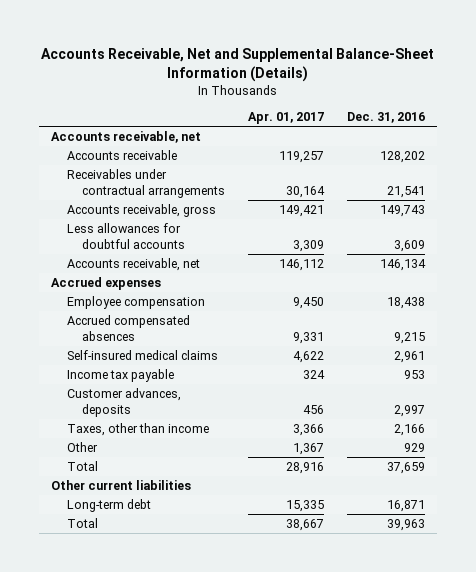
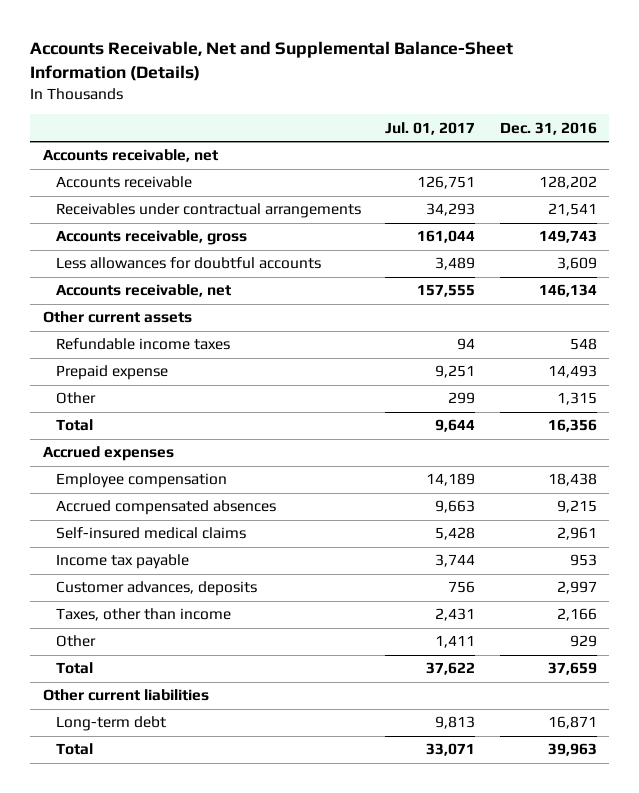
[248,111,325,124] Apr. 01, 2017 -> none
none -> [385,121,476,135] Jul. 01, 2017
none -> [42,311,192,324] Other current assets
none -> [55,338,230,351] Refundable income taxes
none -> [55,365,168,381] Prepaid expense
none -> [55,392,96,405] Other
none -> [55,419,93,432] Total

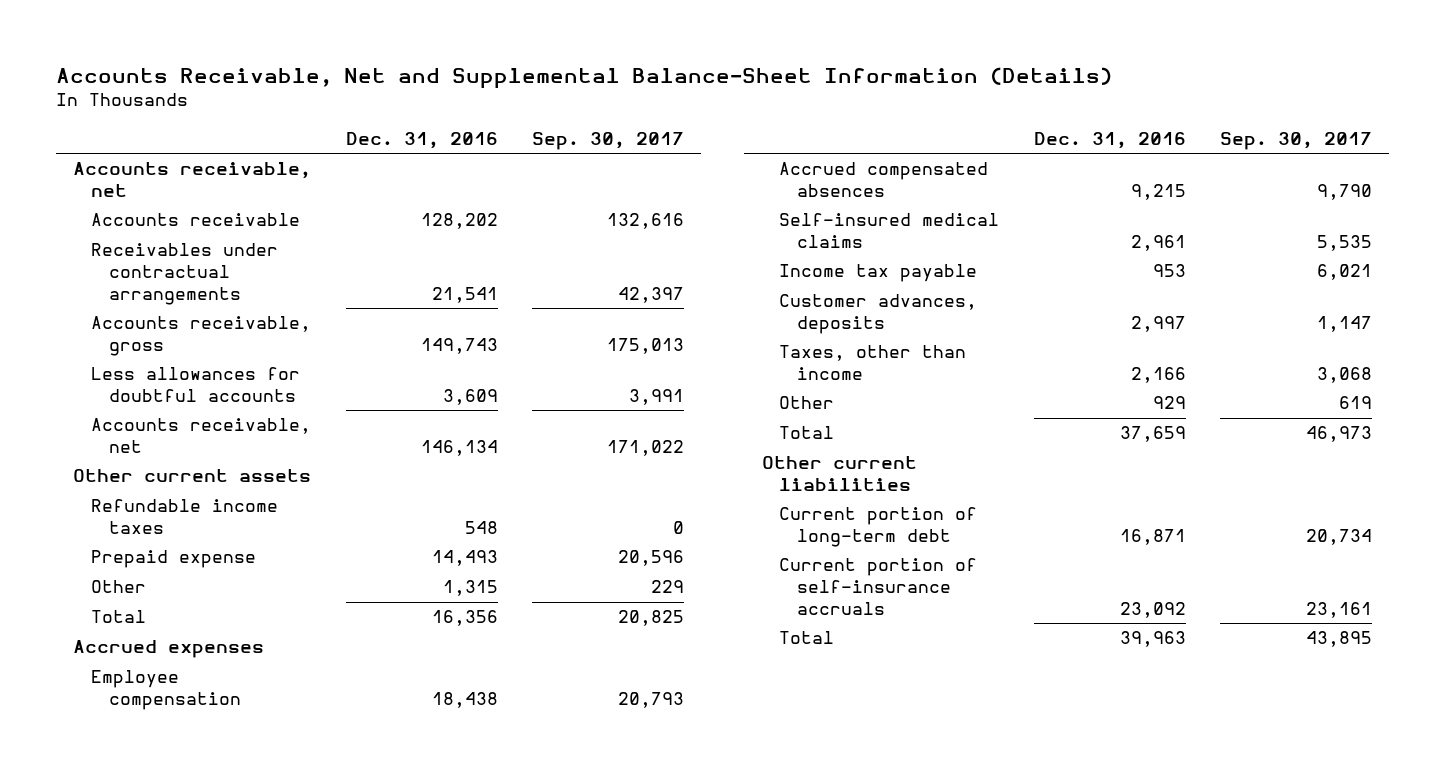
[385,121,476,135] Jul. 01, 2017 -> none
none -> [532,132,685,151] Sep. 30, 2017
[55,716,166,732] Long-term debt -> [779,507,978,548] Current portion of long-term debt
none -> [779,558,978,616] Current portion of self-insurance accruals

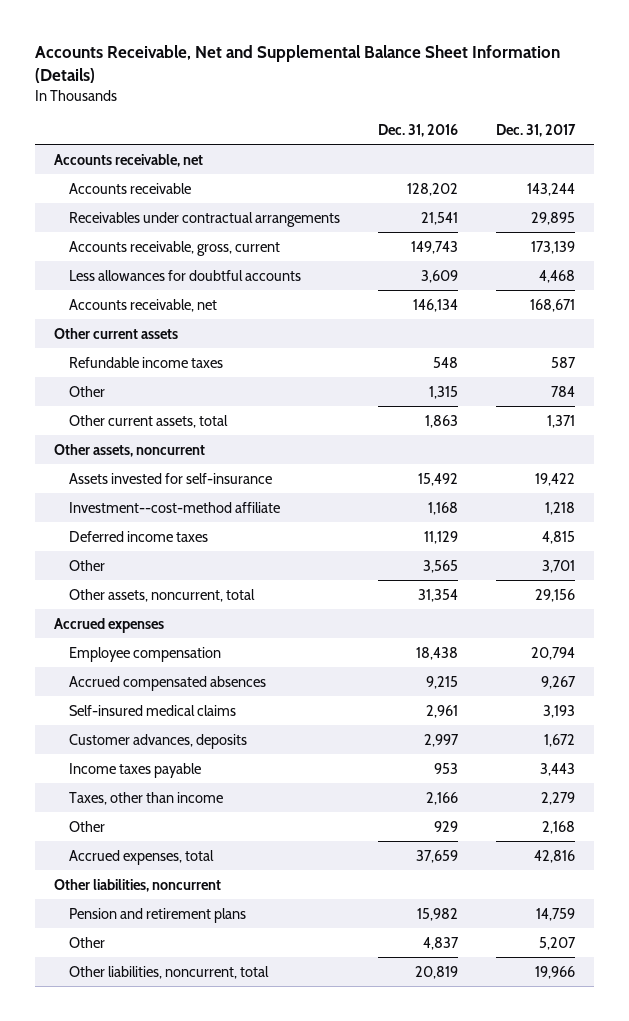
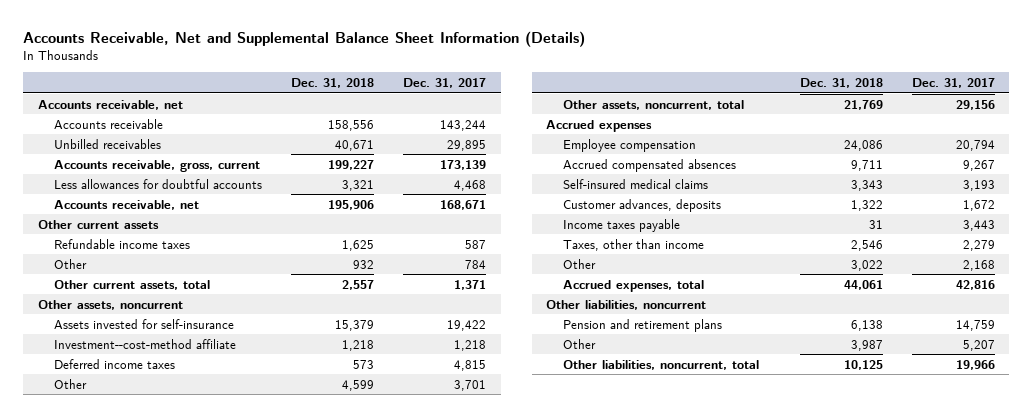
[377,123,458,137] Dec. 31, 2016 -> none
none -> [291,78,375,89] Dec. 31, 2018
[68,211,340,227] Receivables under contractual arrangements -> [54,138,162,149] Unbilled receivables

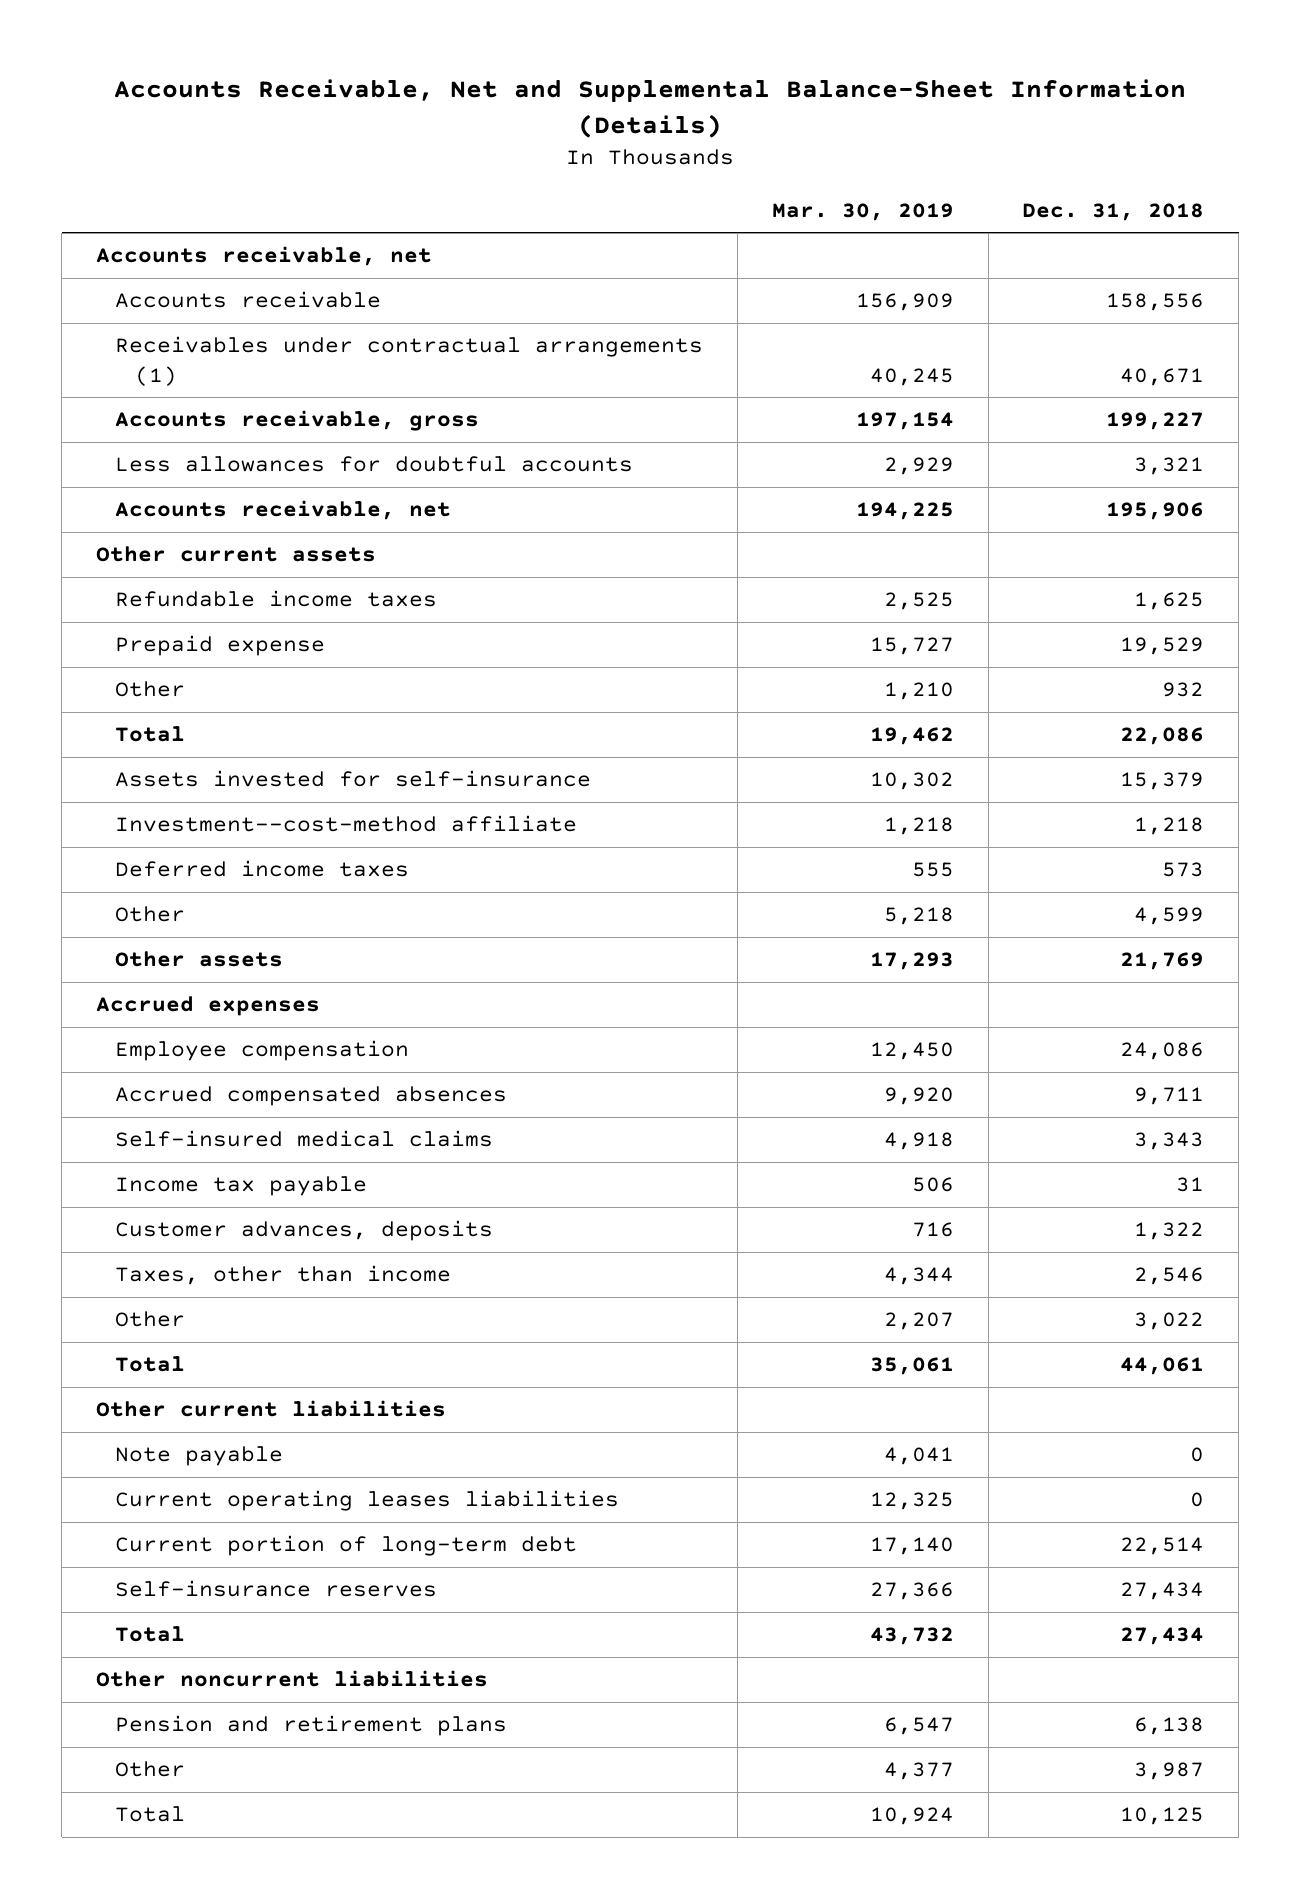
[23,30,586,47] Accounts Receivable, Net and Supplemental Balance Sheet Information (Details) -> [114,79,1187,139] Accounts Receivable, Net and Supplemental Balance-Sheet Information (Details)
[403,78,487,89] Dec. 31, 2017 -> none
none -> [771,202,954,221] Mar. 30, 2019
[54,138,162,149] Unbilled receivables -> [115,336,704,386] Receivables under contractual arrangements (1)
[54,159,261,172] Accounts receivable, gross, current -> [115,410,480,432] Accounts receivable, gross
none -> [115,635,326,657] Prepaid expense
[37,299,183,310] Other assets, noncurrent -> none
[54,279,211,290] Other current assets, total -> [115,726,186,743] Total
[342,279,375,290] 2,557 -> [1120,727,1205,746] 22,086
[562,99,744,110] Other assets, noncurrent, total -> [115,951,284,968] Other assets
none -> [115,1176,368,1197] Income tax payable
[562,218,680,232] Income taxes payable -> none
[562,279,704,292] Accrued expenses, total -> [115,1356,186,1373] Total
none -> [95,1400,446,1418] Other current liabilities
none -> [115,1446,284,1467] Note payable
none -> [115,1490,620,1512] Current operating leases liabilities
none -> [115,1535,578,1557] Current portion of long-term debt
none -> [115,1580,438,1598] Self-insurance reserves
none -> [115,1626,186,1643] Total
[546,299,707,310] Other liabilities, noncurrent -> [95,1670,488,1688] Other noncurrent liabilities
[562,359,759,370] Other liabilities, noncurrent, total -> [115,1806,186,1823] Total

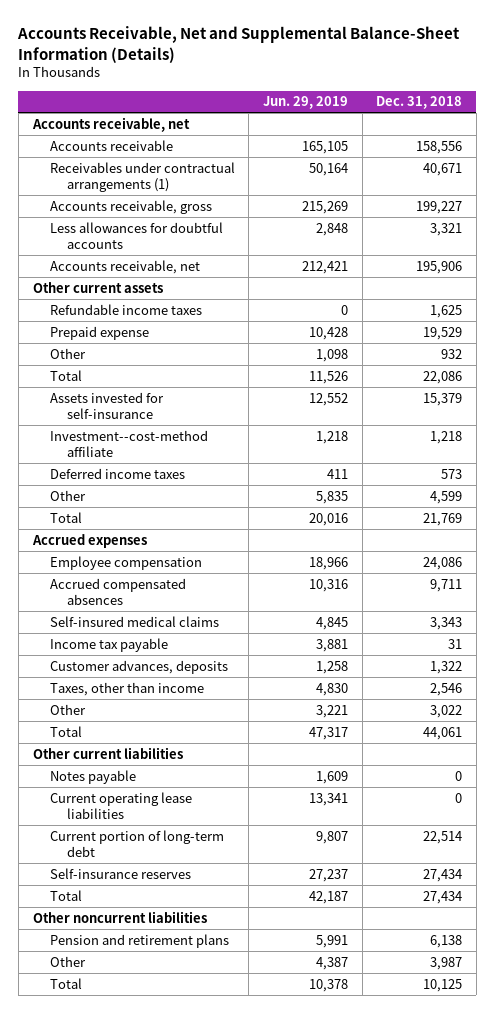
[771,202,954,221] Mar. 30, 2019 -> none
none -> [263,96,349,110] Jun. 29, 2019
[115,951,284,968] Other assets -> [49,511,82,523] Total
[115,1446,284,1467] Note payable -> [49,769,136,784] Notes payable
[115,1490,620,1512] Current operating leases liabilities -> [49,791,192,819] Current operating lease liabilities

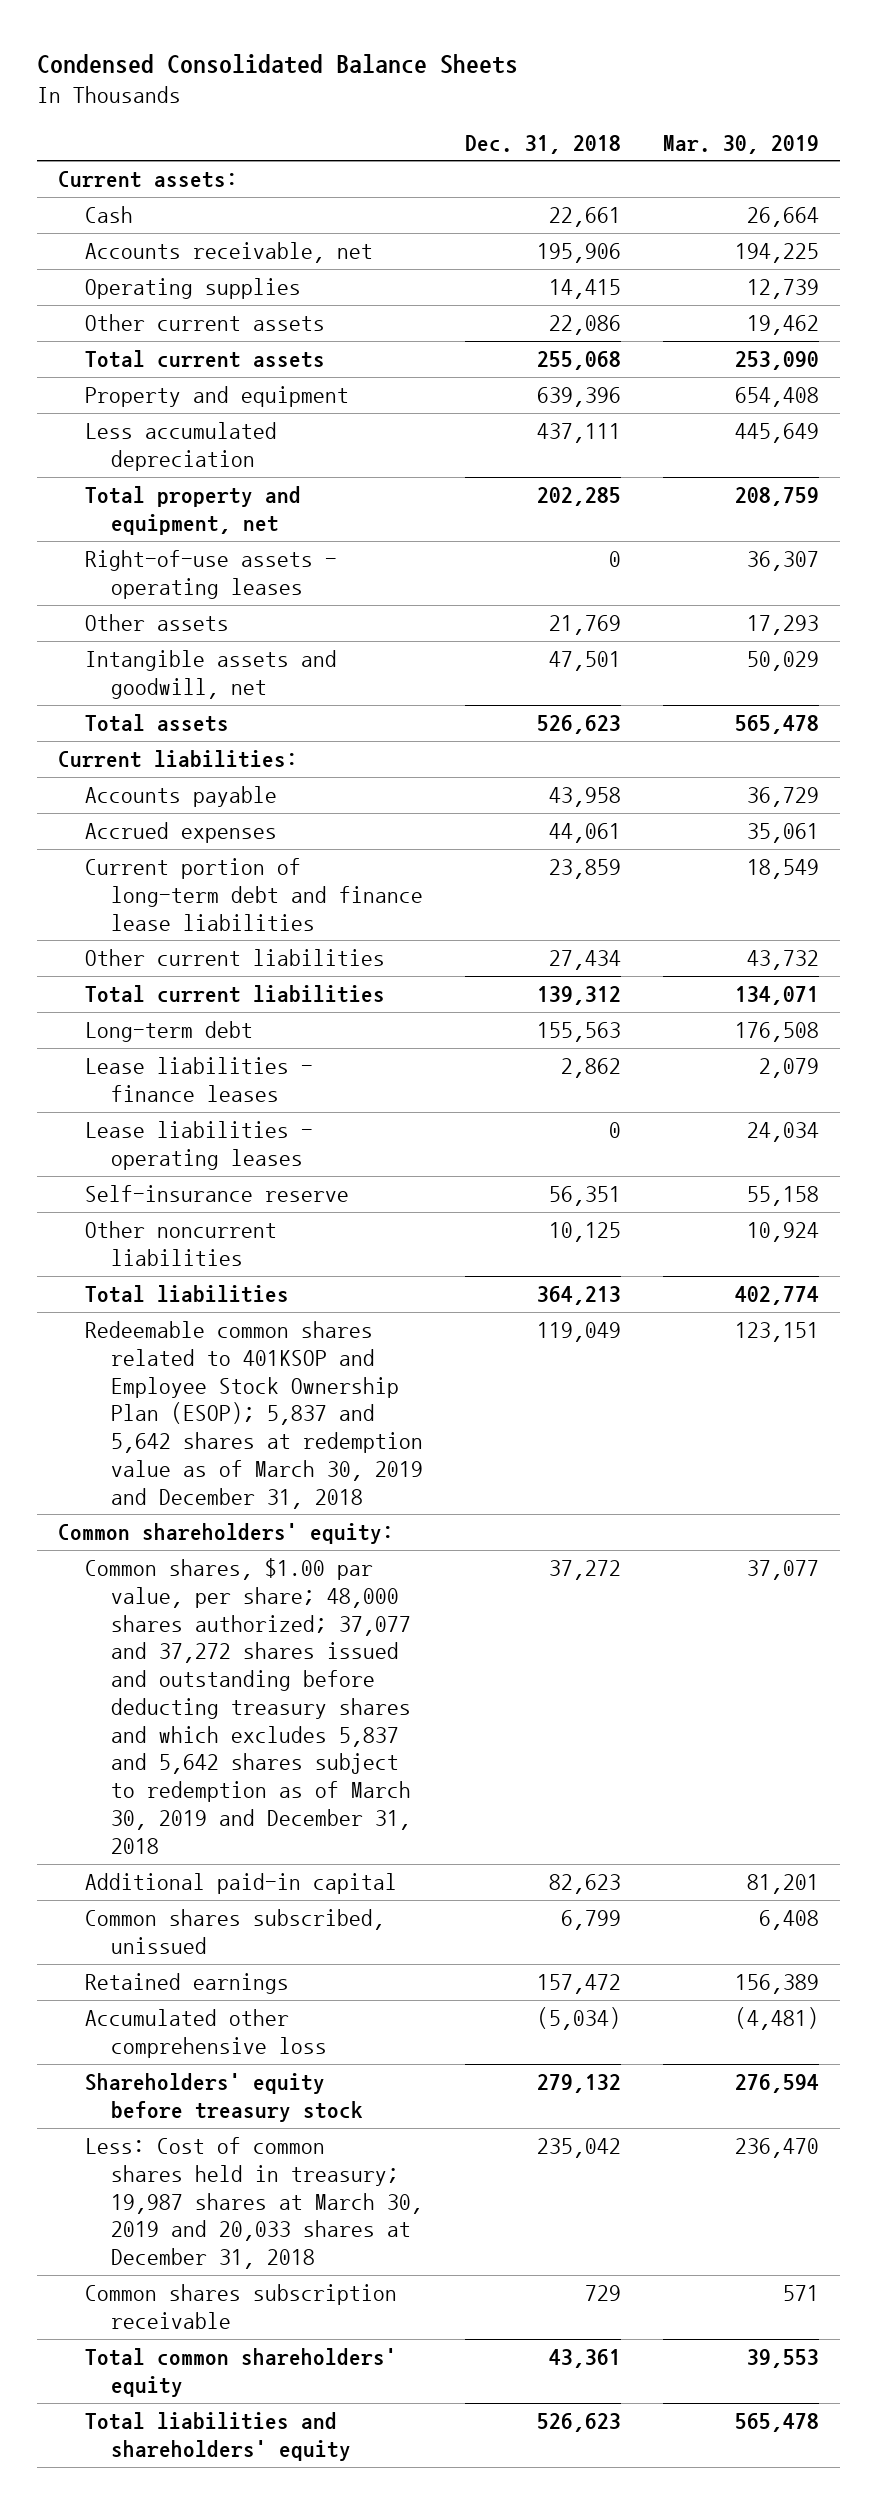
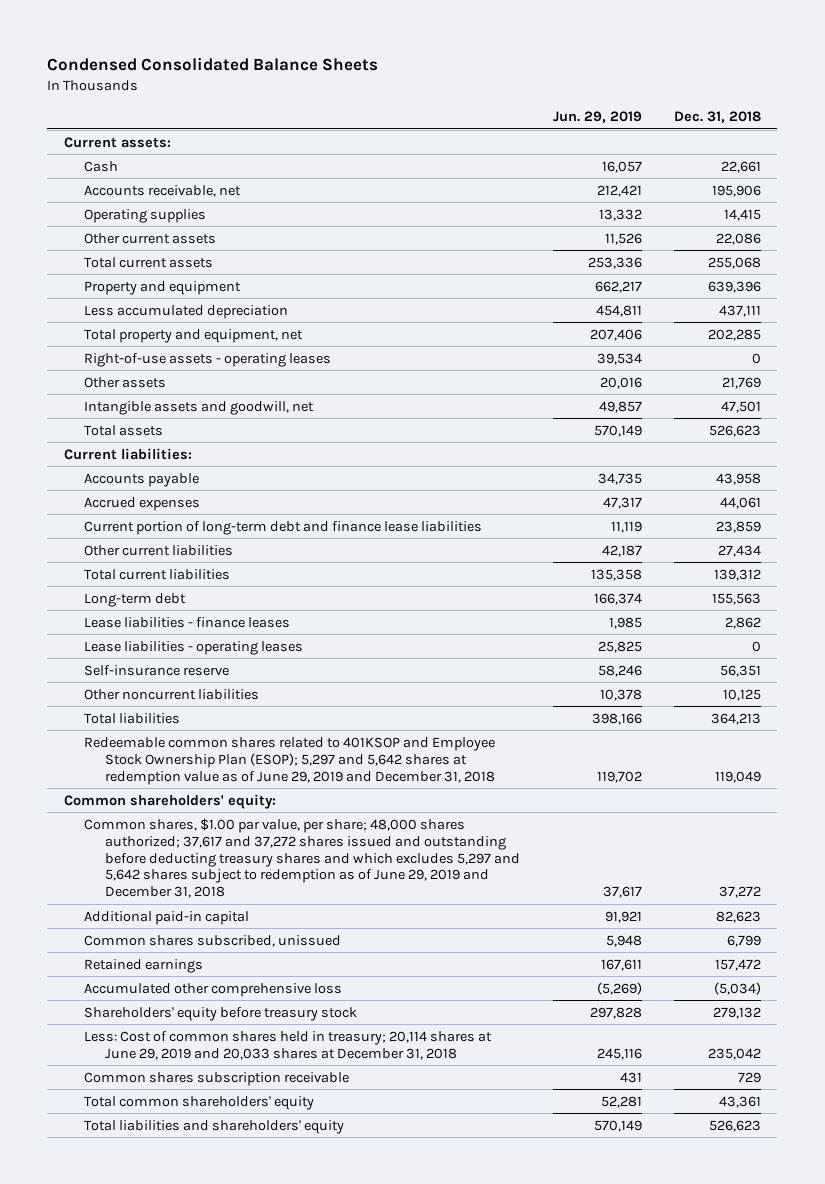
[662,134,819,154] Mar. 30, 2019 -> none
none -> [552,111,642,124] Jun. 29, 2019
[84,1321,424,1509] Redeemable common shares related to 401KSOP and Employee Stock Ownership Plan (ESOP); 5,837 and 5,642 shares at redemption value as of March 30, 2019 and December 31, 2018 -> [84,736,496,785] Redeemable common shares related to 401KSOP and Employee Stock Ownership Plan (ESOP); 5,297 and 5,642 shares at redemption value as of June 29, 2019 and December 31, 2018
[84,1558,412,1854] Common shares, $1.00 par value, per share; 48,000 shares authorized; 37,077 and 37,272 shares issued and outstanding before deducting treasury shares and which excludes 5,837 and 5,642 shares subject to redemption as of March 30, 2019 and December 31, 2018 -> [84,817,521,899] Common shares, $1.00 par value, per share; 48,000 shares authorized; 37,617 and 37,272 shares issued and outstanding before deducting treasury shares and which excludes 5,297 and 5,642 shares subject to redemption as of June 29, 2019 and December 31, 2018
[84,2137,424,2270] Less: Cost of common shares held in treasury; 19,987 shares at March 30, 2019 and 20,033 shares at December 31, 2018 -> [84,1030,493,1060] Less: Cost of common shares held in treasury; 20,114 shares at June 29, 2019 and 20,033 shares at December 31, 2018

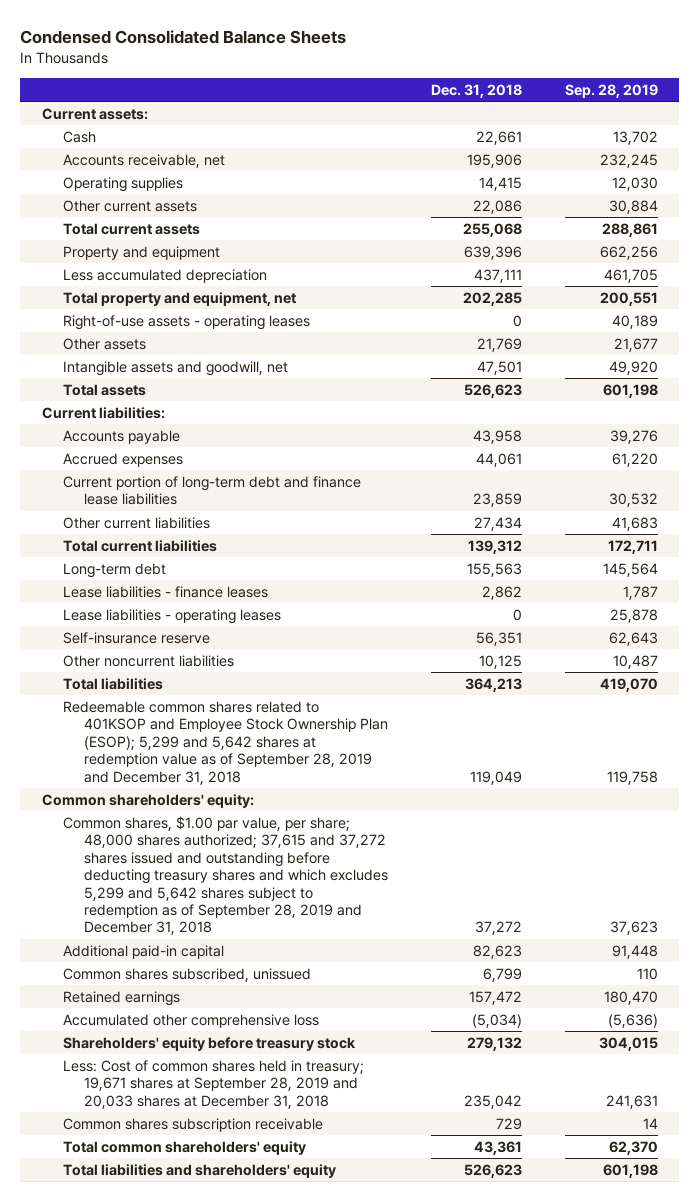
[552,111,642,124] Jun. 29, 2019 -> none
none -> [564,83,658,98] Sep. 28, 2019
[84,736,496,785] Redeemable common shares related to 401KSOP and Employee Stock Ownership Plan (ESOP); 5,297 and 5,642 shares at redemption value as of June 29, 2019 and December 31, 2018 -> [62,700,389,785] Redeemable common shares related to 401KSOP and Employee Stock Ownership Plan (ESOP); 5,299 and 5,642 shares at redemption value as of September 28, 2019 and December 31, 2018
[84,817,521,899] Common shares, $1.00 par value, per share; 48,000 shares authorized; 37,617 and 37,272 shares issued and outstanding before deducting treasury shares and which excludes 5,297 and 5,642 shares subject to redemption as of June 29, 2019 and December 31, 2018 -> [62,815,389,936] Common shares, $1.00 par value, per share; 48,000 shares authorized; 37,615 and 37,272 shares issued and outstanding before deducting treasury shares and which excludes 5,299 and 5,642 shares subject to redemption as of September 28, 2019 and December 31, 2018
[84,1030,493,1060] Less: Cost of common shares held in treasury; 20,114 shares at June 29, 2019 and 20,033 shares at December 31, 2018 -> [62,1059,364,1109] Less: Cost of common shares held in treasury; 19,671 shares at September 28, 2019 and 20,033 shares at December 31, 2018

